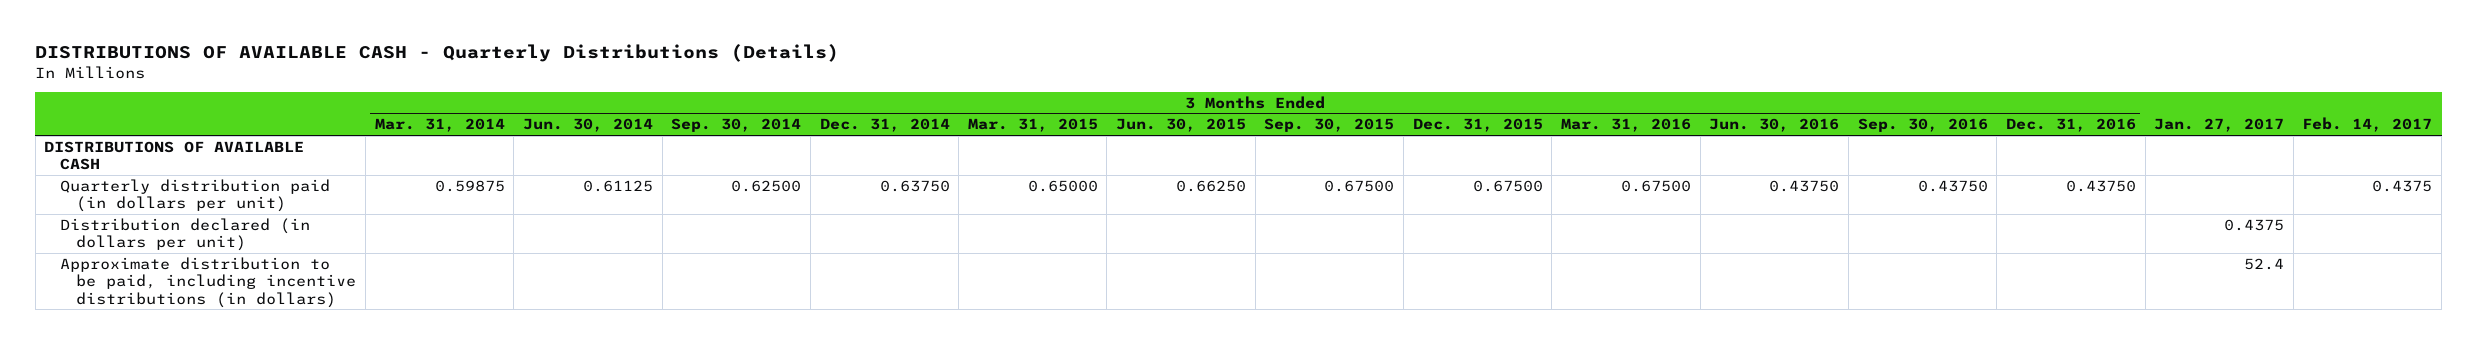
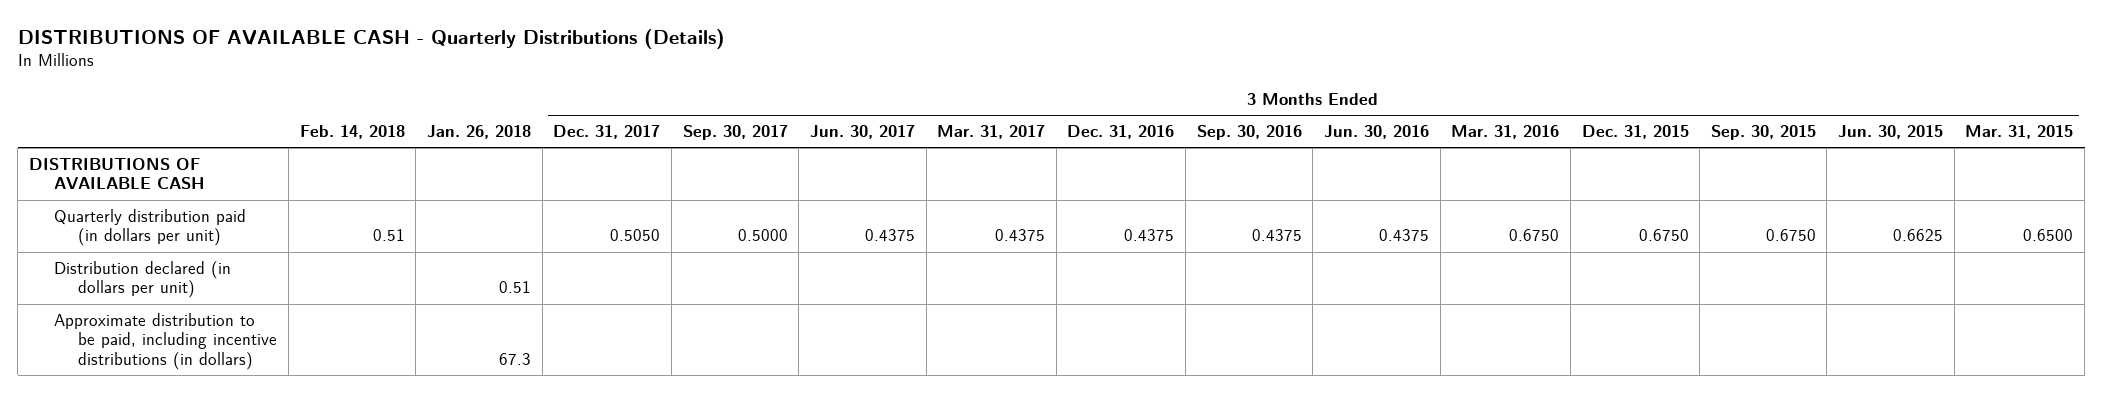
[374,118,505,133] Mar. 31, 2014 -> none
[522,118,653,133] Jun. 30, 2014 -> none
[671,118,802,133] Sep. 30, 2014 -> none
[819,118,950,133] Dec. 31, 2014 -> none
[2154,118,2285,133] Jan. 27, 2017 -> none
[2302,117,2433,133] Feb. 14, 2017 -> none
none -> [299,125,405,140] Feb. 14, 2018
none -> [427,125,532,140] Jan. 26, 2018
none -> [553,125,661,140] Dec. 31, 2017
none -> [682,125,788,141] Sep. 30, 2017
none -> [809,125,915,140] Jun. 30, 2017
none -> [937,125,1046,140] Mar. 31, 2017
[1027,179,1098,192] 0.65000 -> [2023,229,2074,242] 0.6500
[1176,179,1247,192] 0.66250 -> [1893,229,1944,242] 0.6625
[1324,179,1395,192] 0.67500 -> [1765,229,1816,242] 0.6750
[1472,179,1543,192] 0.67500 -> [1638,229,1689,242] 0.6750
[1620,179,1691,192] 0.67500 -> [1509,229,1560,242] 0.6750
[1769,179,1840,192] 0.43750 -> [1378,229,1429,242] 0.4375
[1917,179,1988,192] 0.43750 -> [1251,229,1302,242] 0.4375
[2065,179,2136,192] 0.43750 -> [1124,229,1175,242] 0.4375

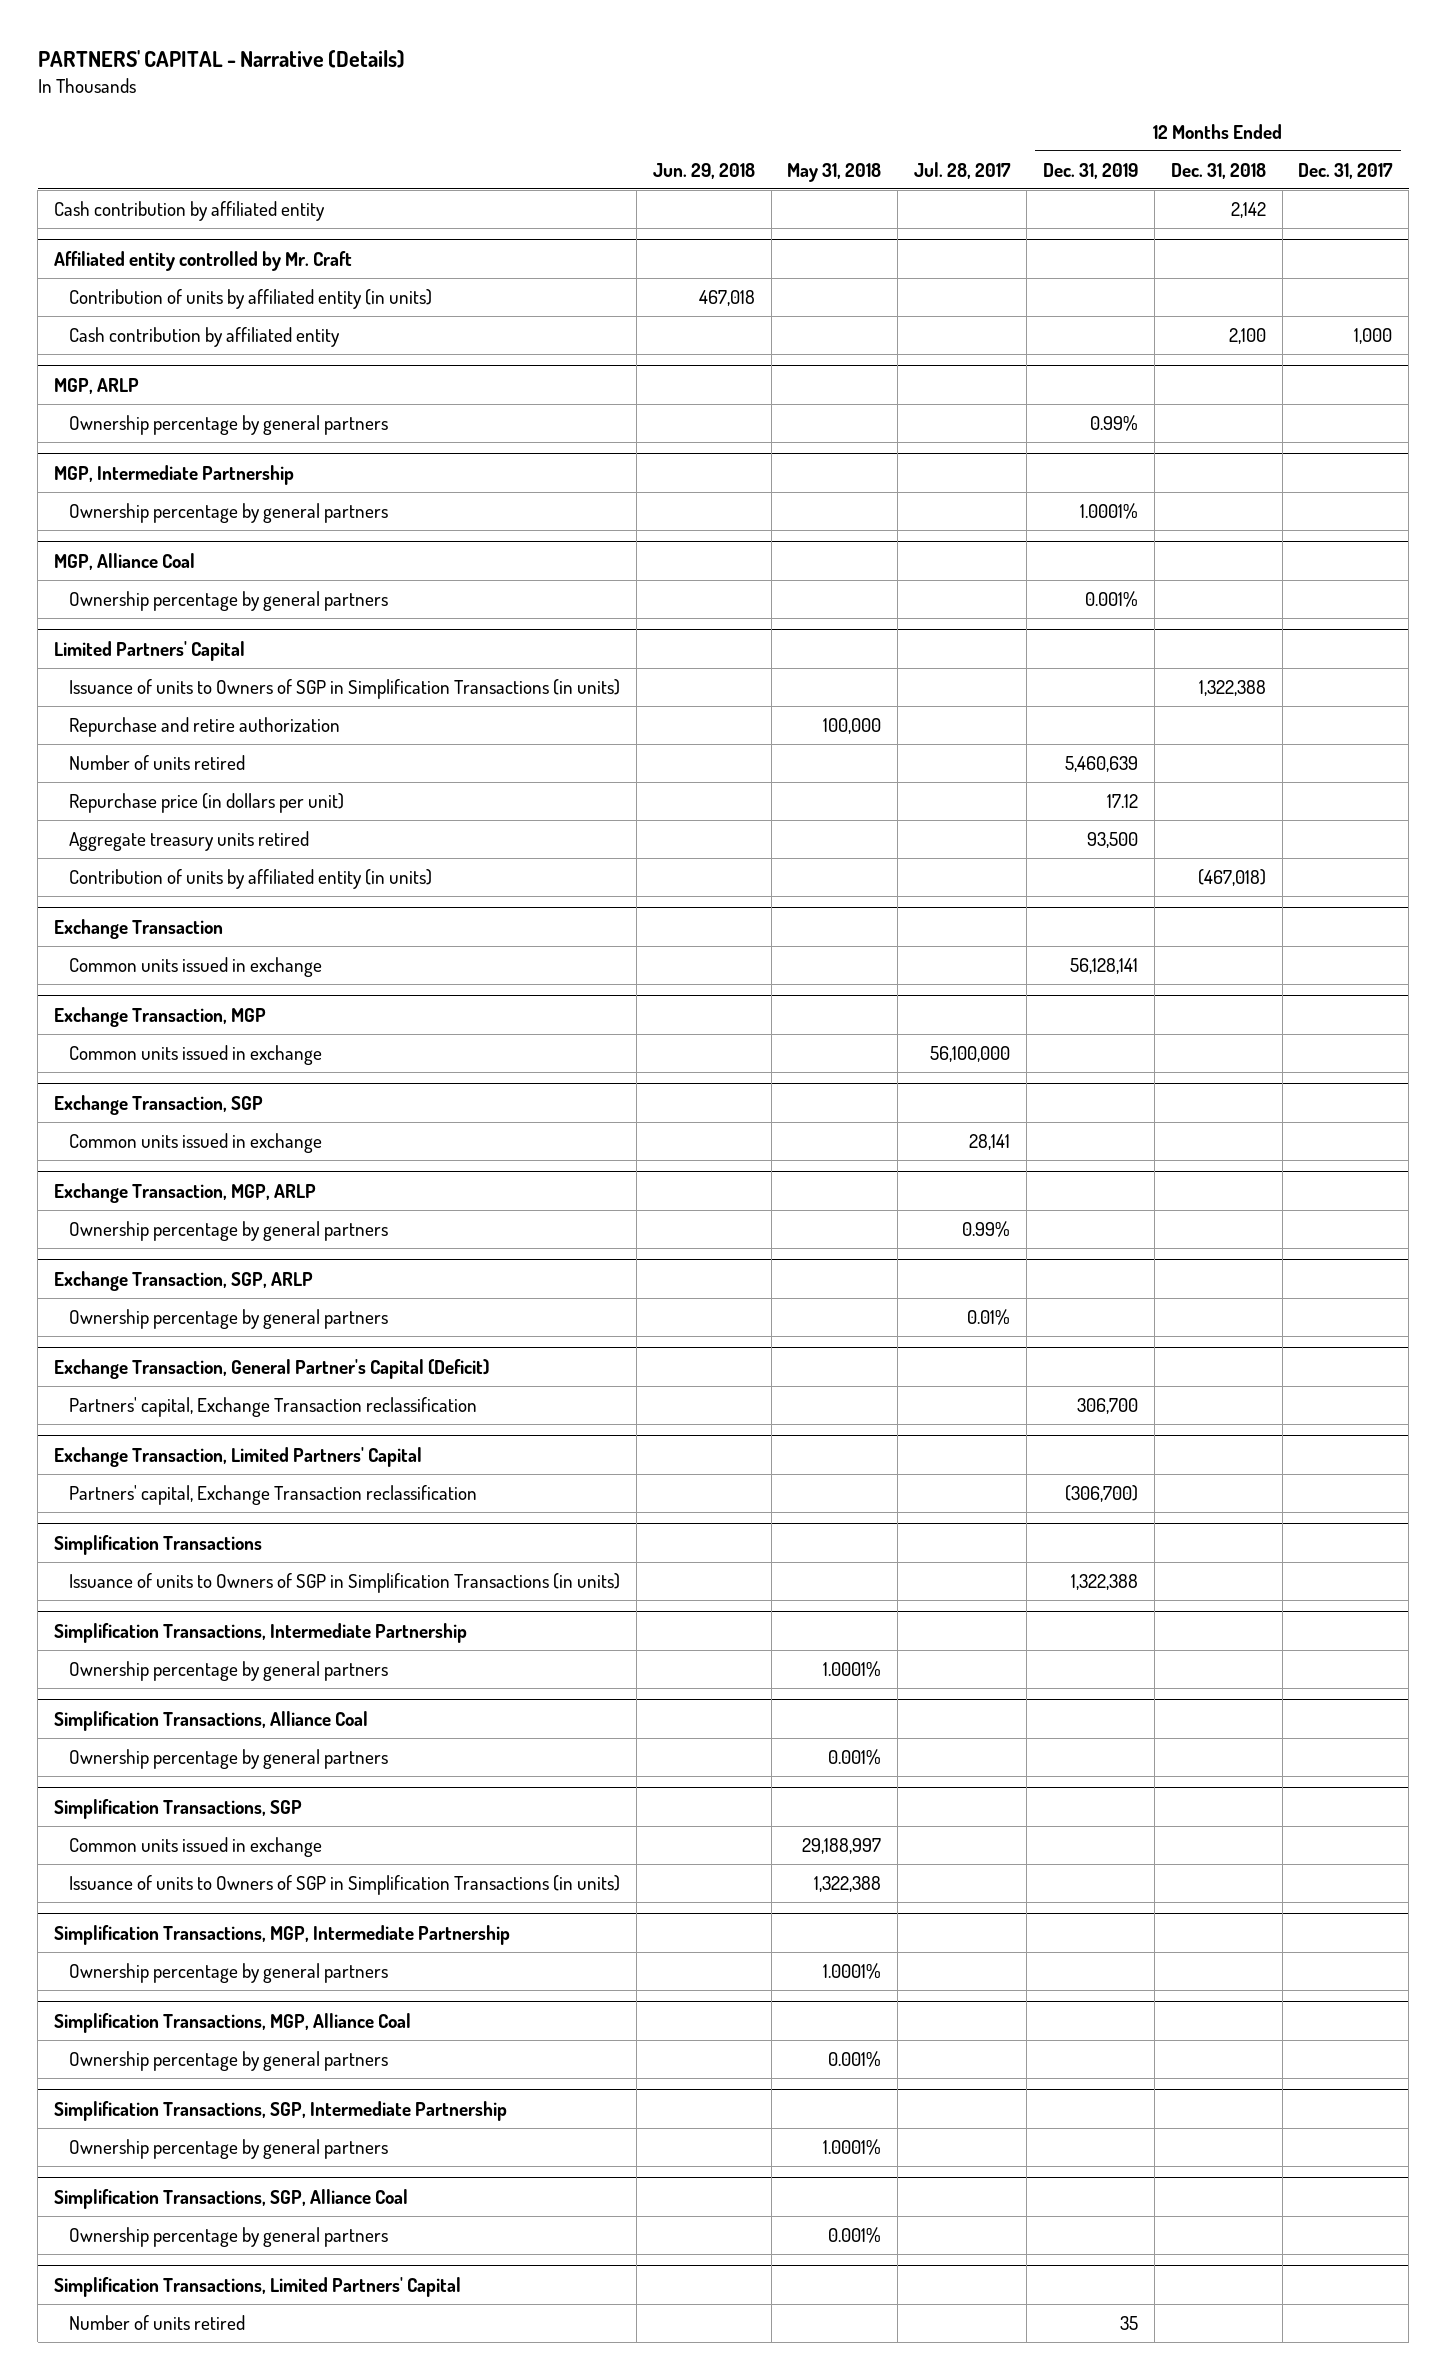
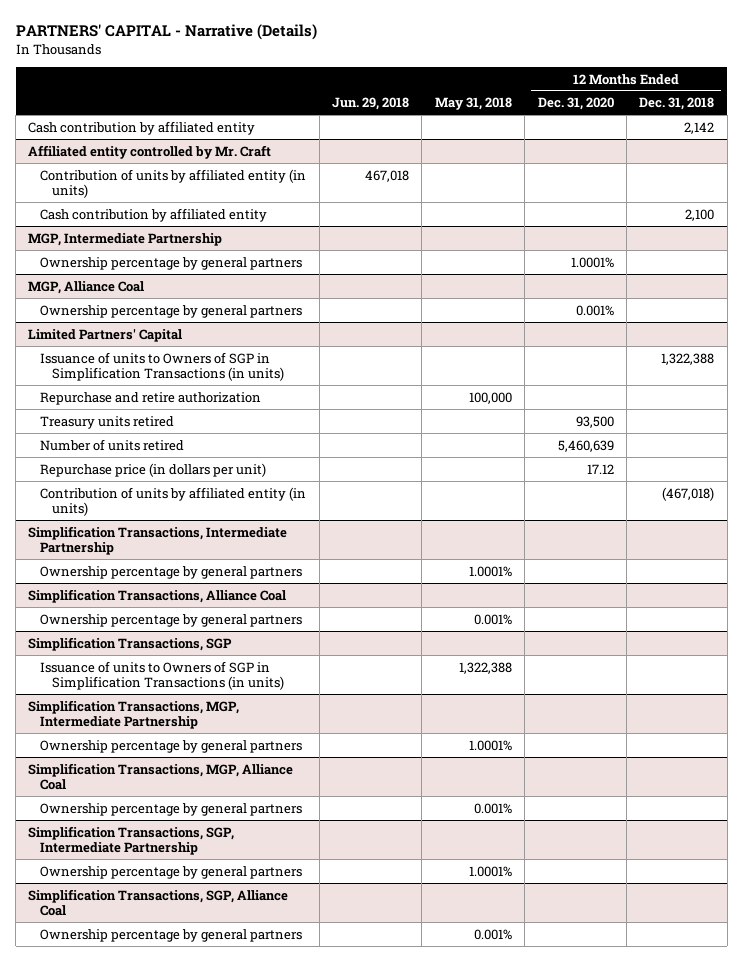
[914,161,1012,179] Jul. 28, 2017 -> none
[1042,162,1138,179] Dec. 31, 2019 -> none
[1298,162,1394,179] Dec. 31, 2017 -> none
none -> [537,97,614,111] Dec. 31, 2020
[54,377,140,394] MGP, ARLP -> none
[68,415,388,436] Ownership percentage by general partners -> none
none -> [40,415,175,429] Treasury units retired
[68,831,309,852] Aggregate treasury units retired -> none
[54,918,224,939] Exchange Transaction -> none
[68,957,322,978] Common units issued in exchange -> none
[54,1006,267,1027] Exchange Transaction, MGP -> none
[68,1045,322,1066] Common units issued in exchange -> none
[54,1094,264,1115] Exchange Transaction, SGP -> none
[68,1133,322,1154] Common units issued in exchange -> none
[54,1182,317,1203] Exchange Transaction, MGP, ARLP -> none
[68,1221,388,1242] Ownership percentage by general partners -> none
[54,1270,314,1291] Exchange Transaction, SGP, ARLP -> none
[68,1309,388,1330] Ownership percentage by general partners -> none
[54,1358,490,1379] Exchange Transaction, General Partner's Capital (Deficit) -> none
[68,1397,477,1418] Partners' capital, Exchange Transaction reclassification -> none
[54,1446,423,1467] Exchange Transaction, Limited Partners' Capital -> none
[68,1485,477,1506] Partners' capital, Exchange Transaction reclassification -> none
[54,1534,263,1555] Simplification Transactions -> none
[68,1573,620,1594] Issuance of units to Owners of SGP in Simplification Transactions (in units) -> none
[68,1837,322,1858] Common units issued in exchange -> none
[54,2276,462,2297] Simplification Transactions, Limited Partners' Capital -> none
[68,2315,245,2331] Number of units retired -> none

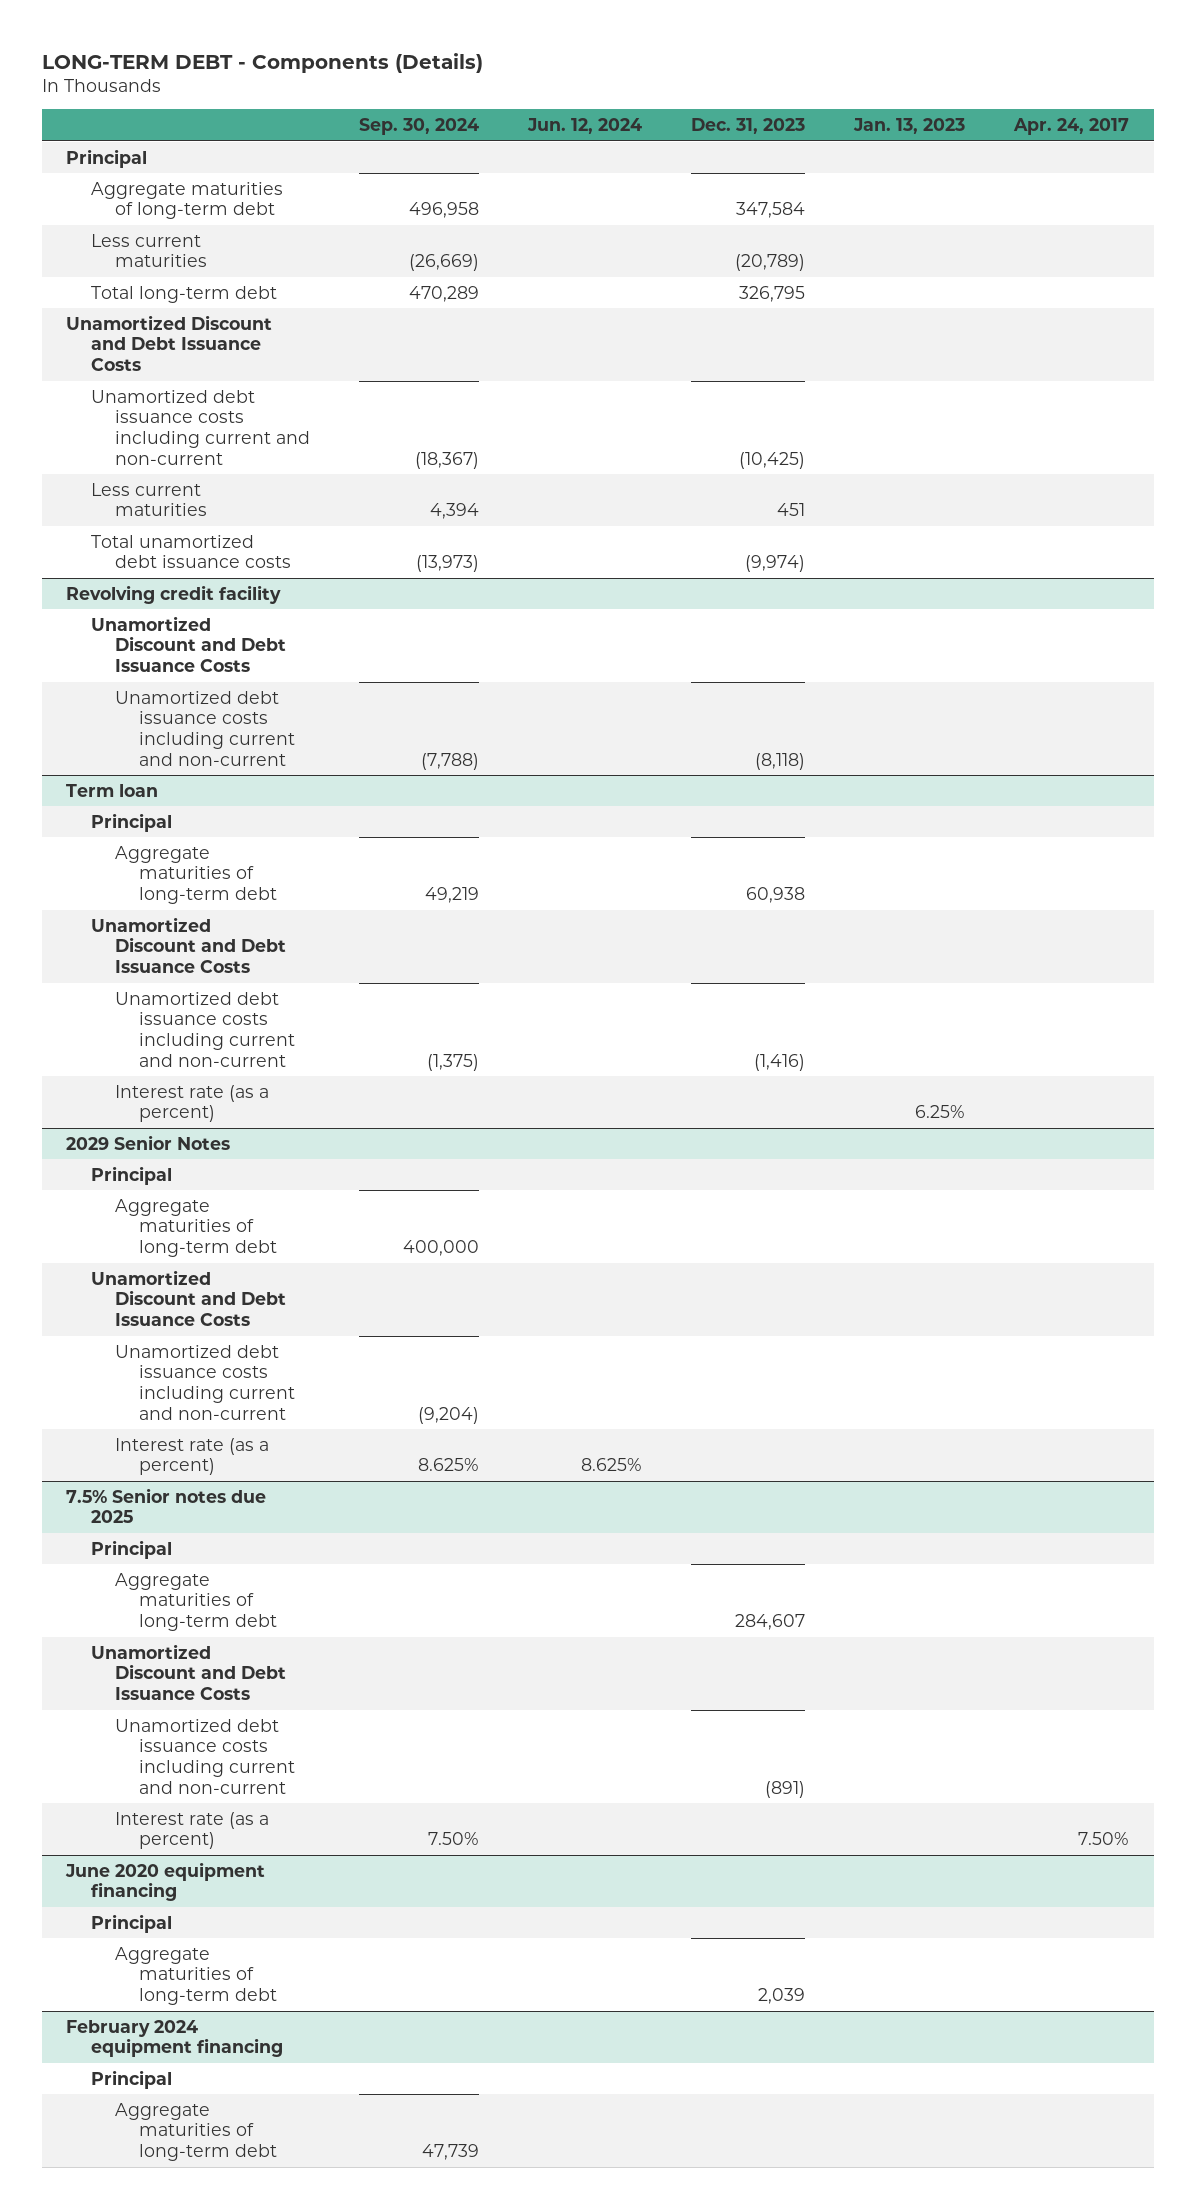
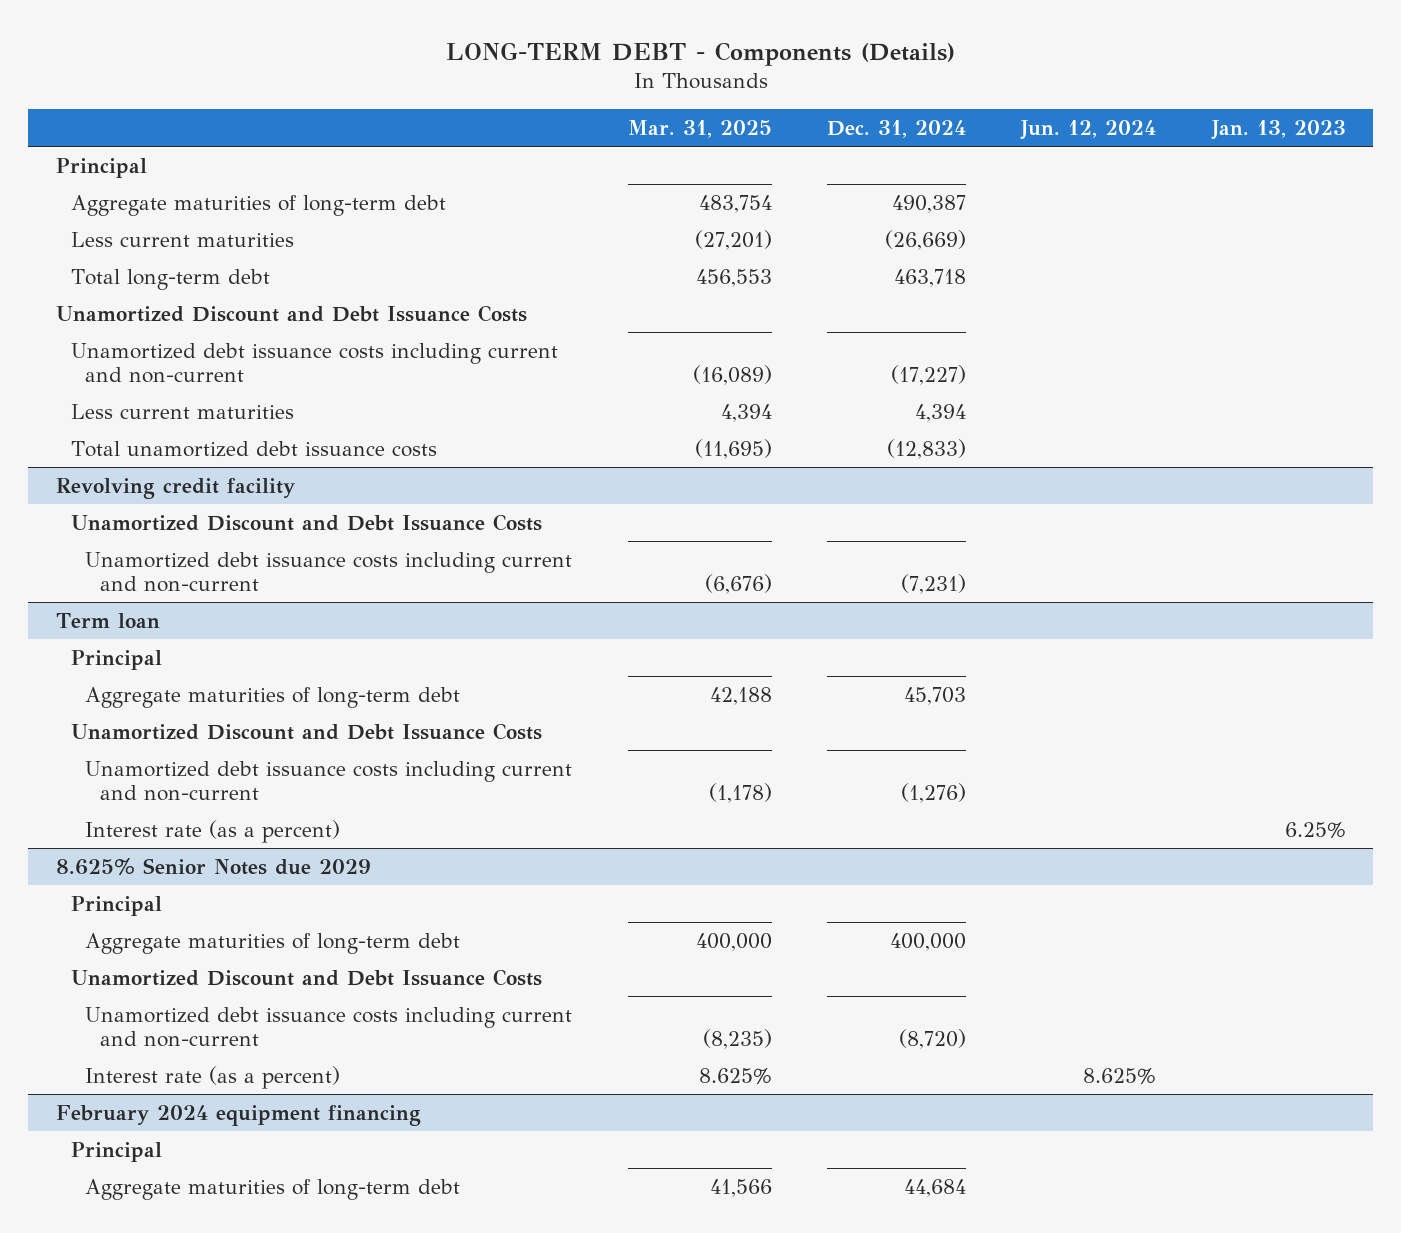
[358,118,479,136] Sep. 30, 2024 -> none
[691,118,806,135] Dec. 31, 2023 -> none
[1013,118,1130,136] Apr. 24, 2017 -> none
none -> [627,119,772,138] Mar. 31, 2025
none -> [827,119,967,138] Dec. 31, 2024
[66,1134,231,1150] 2029 Senior Notes -> [55,856,371,875] 8.625% Senior Notes due 2029
[66,1487,267,1524] 7.5% Senior notes due 2025 -> none
[90,1539,172,1559] Principal -> none
[114,1572,278,1631] Aggregate maturities of long-term debt -> none
[90,1643,286,1700] Unamortized Discount and Debt Issuance Costs -> none
[114,1718,296,1794] Unamortized debt issuance costs including current and non-current -> none
[114,1811,269,1850] Interest rate (as a percent) -> none
[65,1861,266,1902] June 2020 equipment financing -> none
[90,1913,172,1933] Principal -> none
[114,1946,278,2005] Aggregate maturities of long-term debt -> none

